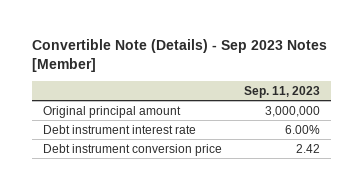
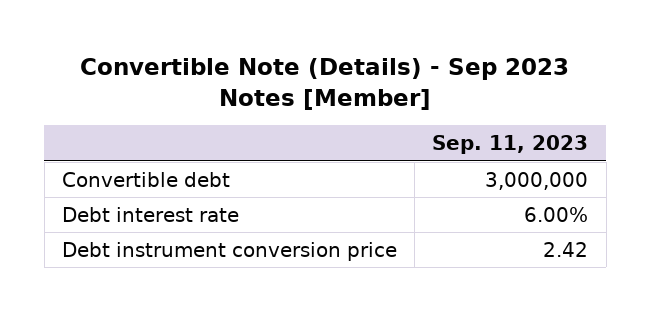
[42,105,181,118] Original principal amount -> [62,171,231,187] Convertible debt
[42,124,196,134] Debt instrument interest rate -> [62,206,240,222] Debt interest rate

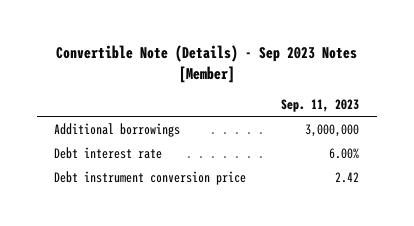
[62,171,231,187] Convertible debt -> [54,122,181,137] Additional borrowings

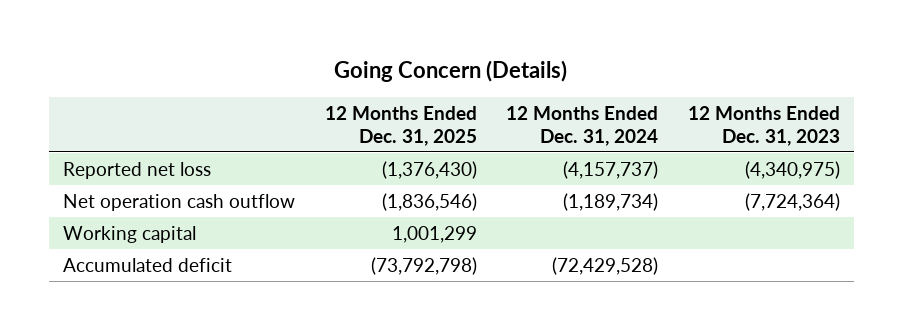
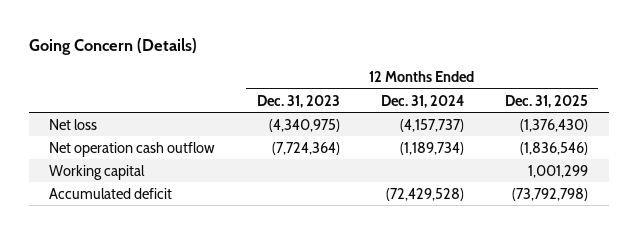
[63,161,212,179] Reported net loss -> [49,118,98,130] Net loss

